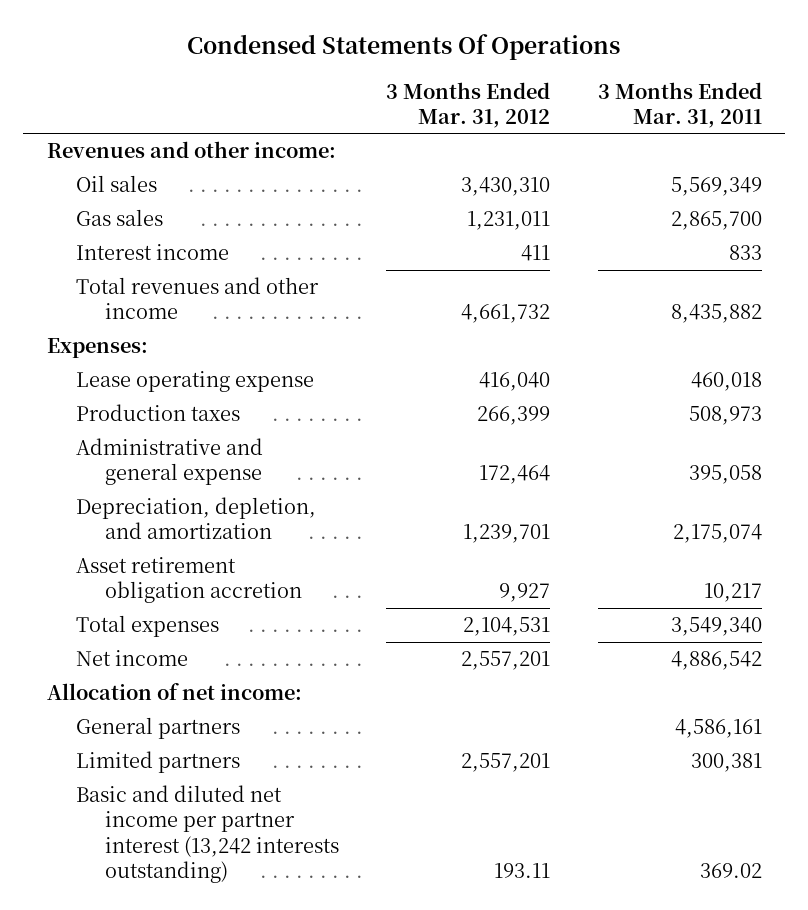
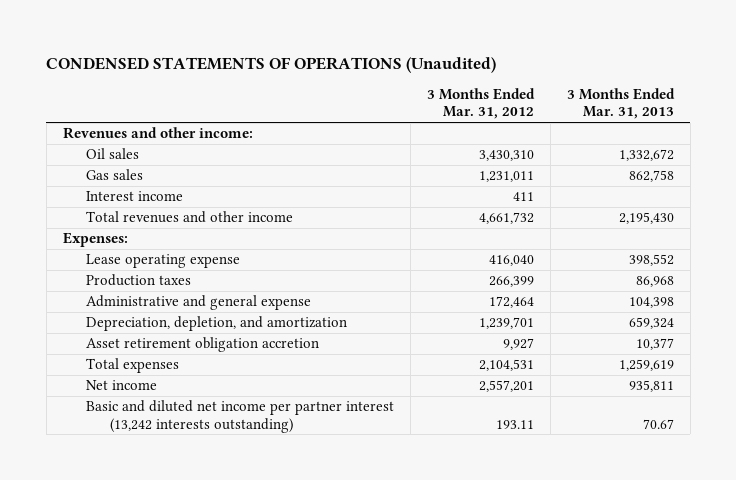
[187,34,621,61] Condensed Statements Of Operations -> [46,57,497,74] CONDENSED STATEMENTS OF OPERATIONS (Unaudited)
[597,81,762,128] 3 Months Ended Mar. 31, 2011 -> none
none -> [566,88,675,120] 3 Months Ended Mar. 31, 2013
[46,683,302,701] Allocation of net income: -> none
[75,717,240,740] General partners -> none
[75,751,240,774] Limited partners -> none

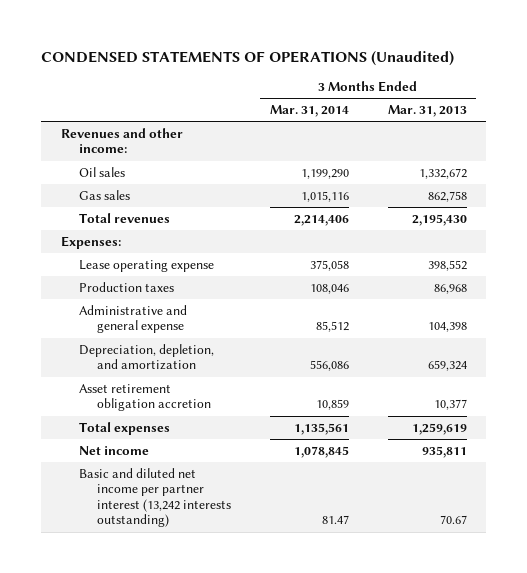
[427,88,536,120] 3 Months Ended Mar. 31, 2012 -> none
none -> [269,105,349,118] Mar. 31, 2014
[86,191,184,202] Interest income -> none
[86,211,294,224] Total revenues and other income -> [78,212,170,223] Total revenues

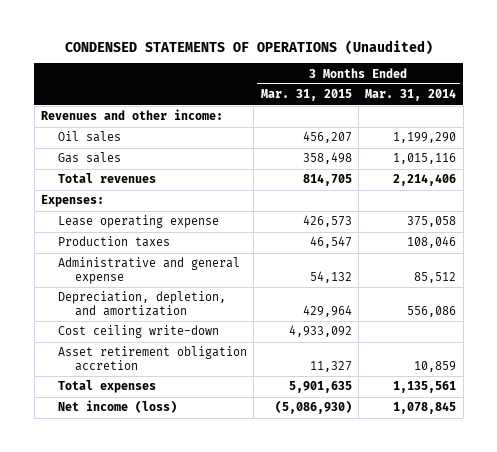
[387,105,467,118] Mar. 31, 2013 -> none
none -> [260,89,352,102] Mar. 31, 2015
none -> [57,325,219,339] Cost ceiling write-down
[78,467,232,528] Basic and diluted net income per partner interest (13,242 interests outstanding) -> none
[78,445,149,455] Net income -> [57,400,177,414] Net income (loss)

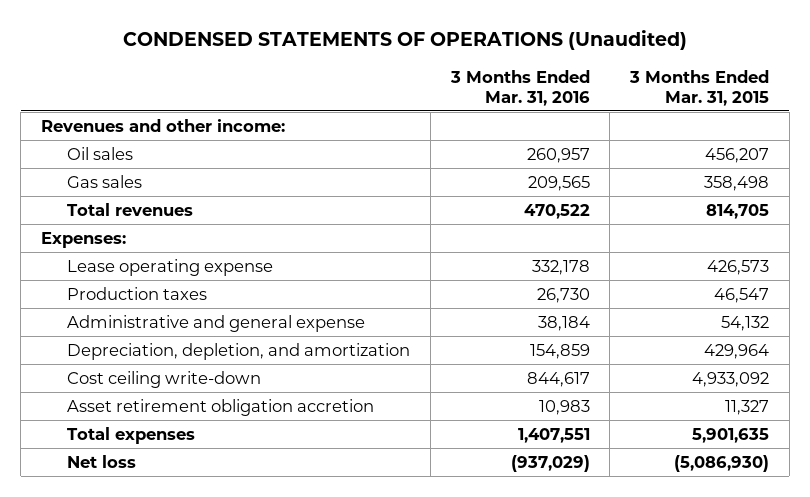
[365,89,457,102] Mar. 31, 2014 -> none
none -> [449,69,590,106] 3 Months Ended Mar. 31, 2016
[57,400,177,414] Net income (loss) -> [67,454,137,468] Net loss

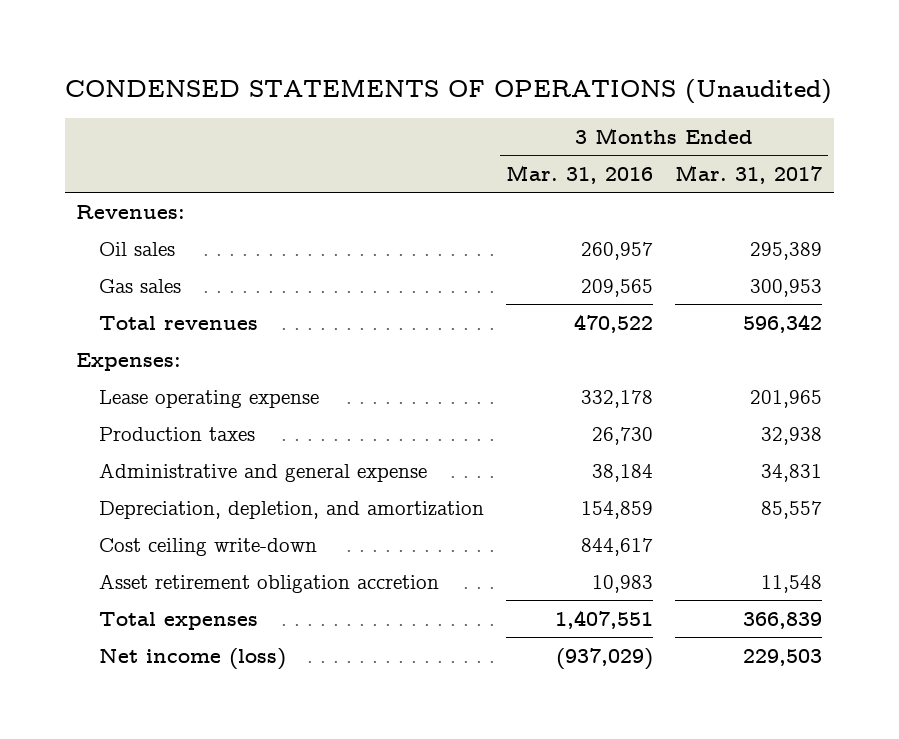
[628,69,769,106] 3 Months Ended Mar. 31, 2015 -> none
none -> [675,165,823,185] Mar. 31, 2017
[40,118,285,132] Revenues and other income: -> [76,204,186,219] Revenues:
[67,454,137,468] Net loss -> [98,647,286,670] Net income (loss)

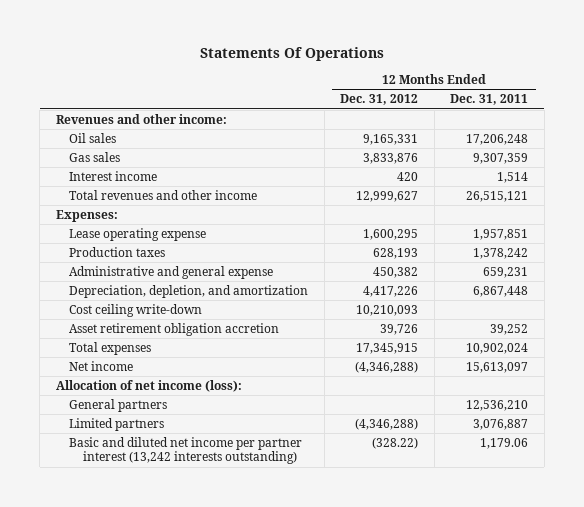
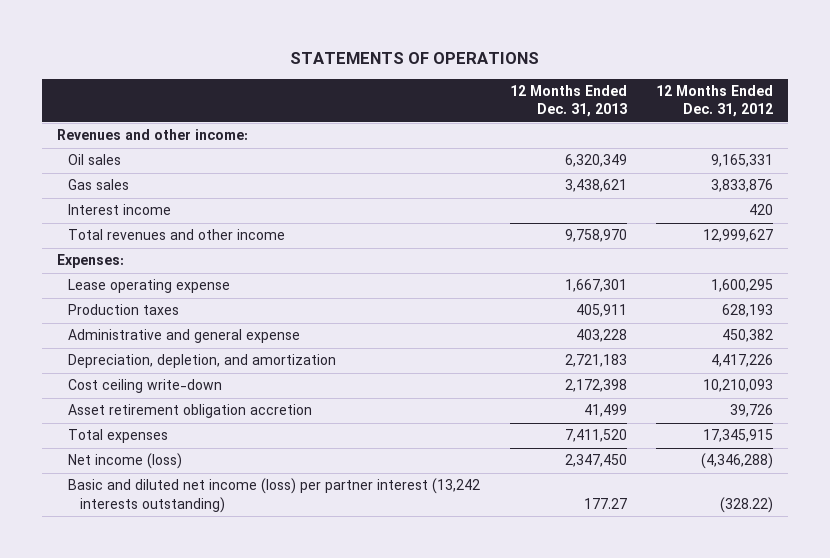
[199,47,384,62] Statements Of Operations -> [290,52,540,65] STATEMENTS OF OPERATIONS
[450,94,529,106] Dec. 31, 2011 -> none
none -> [509,85,627,118] 12 Months Ended Dec. 31, 2013
[55,379,242,392] Allocation of net income (loss): -> none
[69,398,168,412] General partners -> none
[69,417,165,431] Limited partners -> none
[69,360,134,371] Net income -> [68,453,183,470] Net income (loss)
[69,436,303,465] Basic and diluted net income per partner interest (13,242 interests outstanding) -> [68,478,481,513] Basic and diluted net income (loss) per partner interest (13,242 interests outstanding)

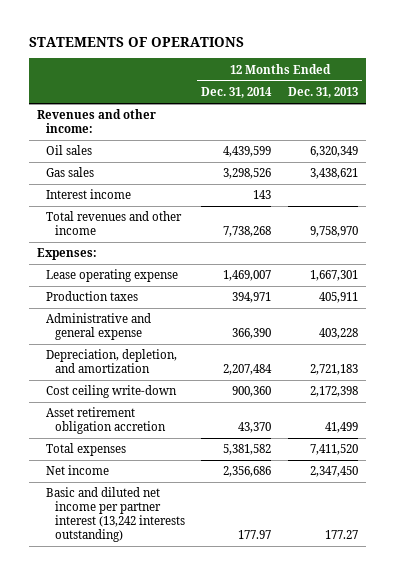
[656,85,774,118] 12 Months Ended Dec. 31, 2012 -> none
none -> [201,87,273,99] Dec. 31, 2014
[68,453,183,470] Net income (loss) -> [46,465,110,476] Net income
[68,478,481,513] Basic and diluted net income (loss) per partner interest (13,242 interests outstanding) -> [46,487,186,542] Basic and diluted net income per partner interest (13,242 interests outstanding)

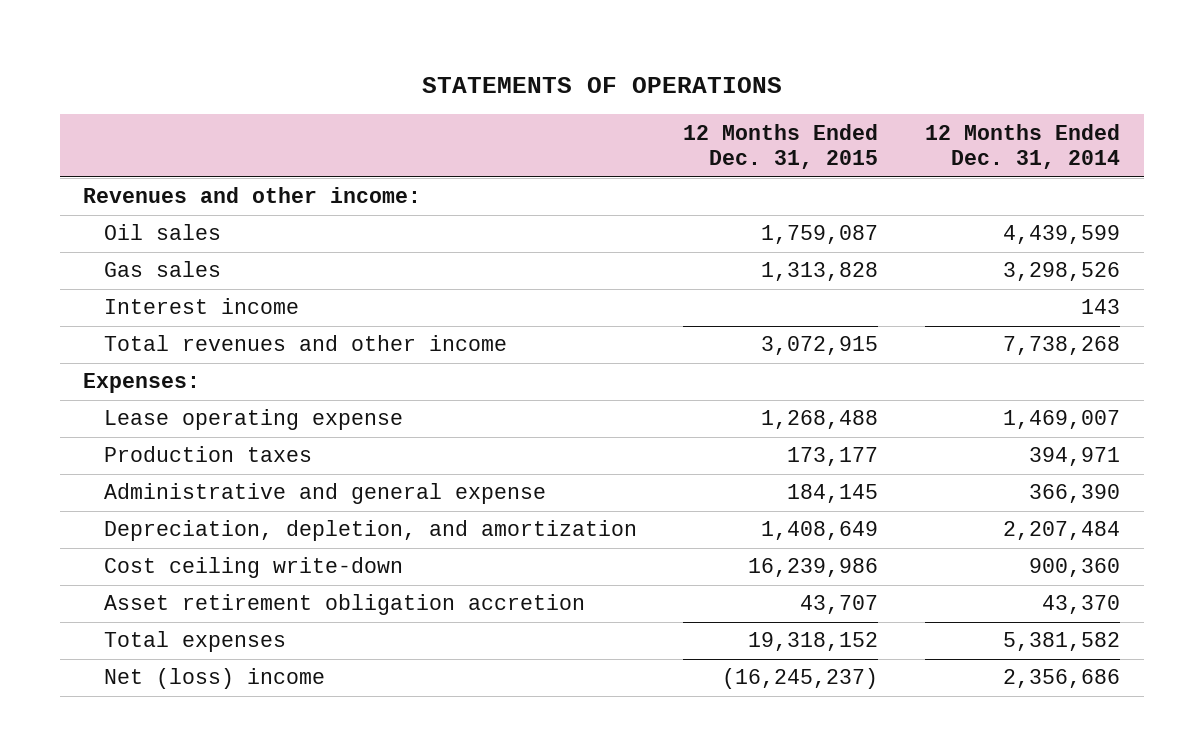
[287,87,358,99] Dec. 31, 2013 -> none
none -> [683,123,879,170] 12 Months Ended Dec. 31, 2015
[46,487,186,542] Basic and diluted net income per partner interest (13,242 interests outstanding) -> none
[46,465,110,476] Net income -> [103,668,325,690] Net (loss) income

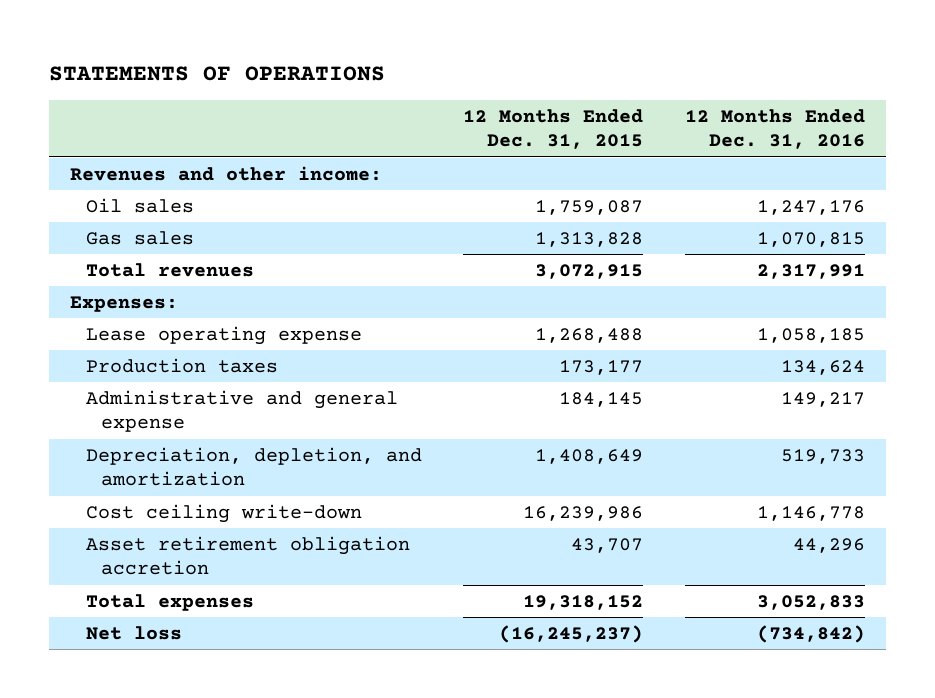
[925,123,1121,170] 12 Months Ended Dec. 31, 2014 -> none
none -> [685,108,866,150] 12 Months Ended Dec. 31, 2016
[103,298,299,315] Interest income -> none
[103,335,507,352] Total revenues and other income -> [85,262,254,277] Total revenues
[103,668,325,690] Net (loss) income -> [85,625,182,640] Net loss

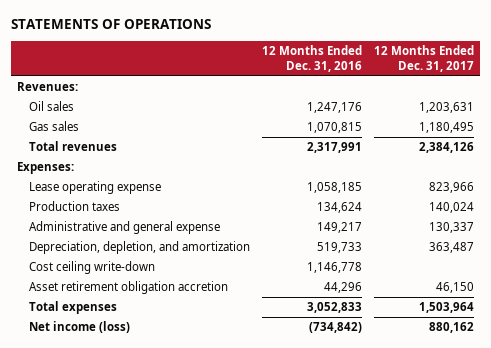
[463,108,644,150] 12 Months Ended Dec. 31, 2015 -> none
none -> [373,45,474,72] 12 Months Ended Dec. 31, 2017
[70,165,383,181] Revenues and other income: -> [17,82,79,92] Revenues:
[85,625,182,640] Net loss -> [28,321,130,334] Net income (loss)

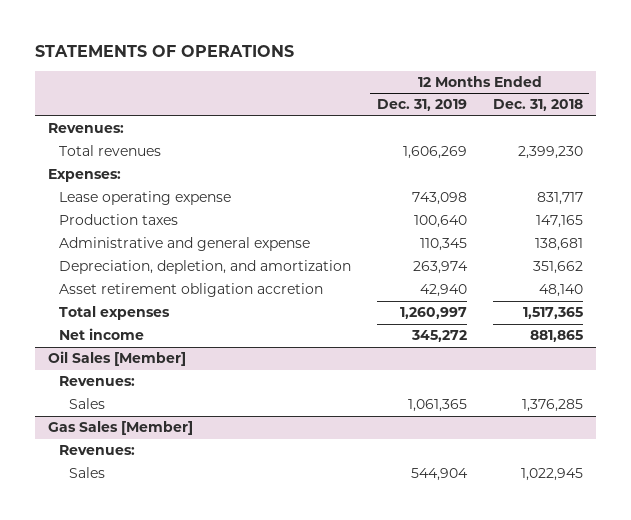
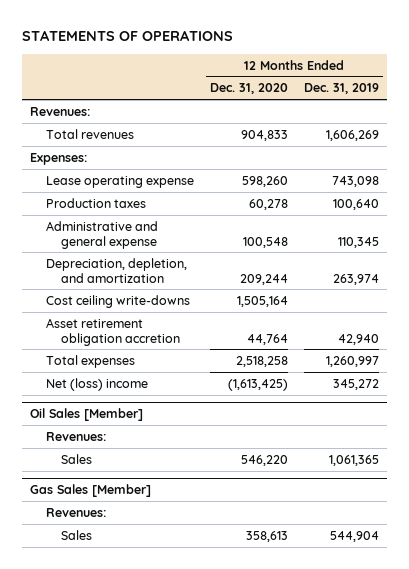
[492,99,583,112] Dec. 31, 2018 -> none
none -> [209,83,288,95] Dec. 31, 2020
none -> [45,294,190,308] Cost ceiling write-downs
[58,328,144,341] Net income -> [45,377,148,391] Net (loss) income

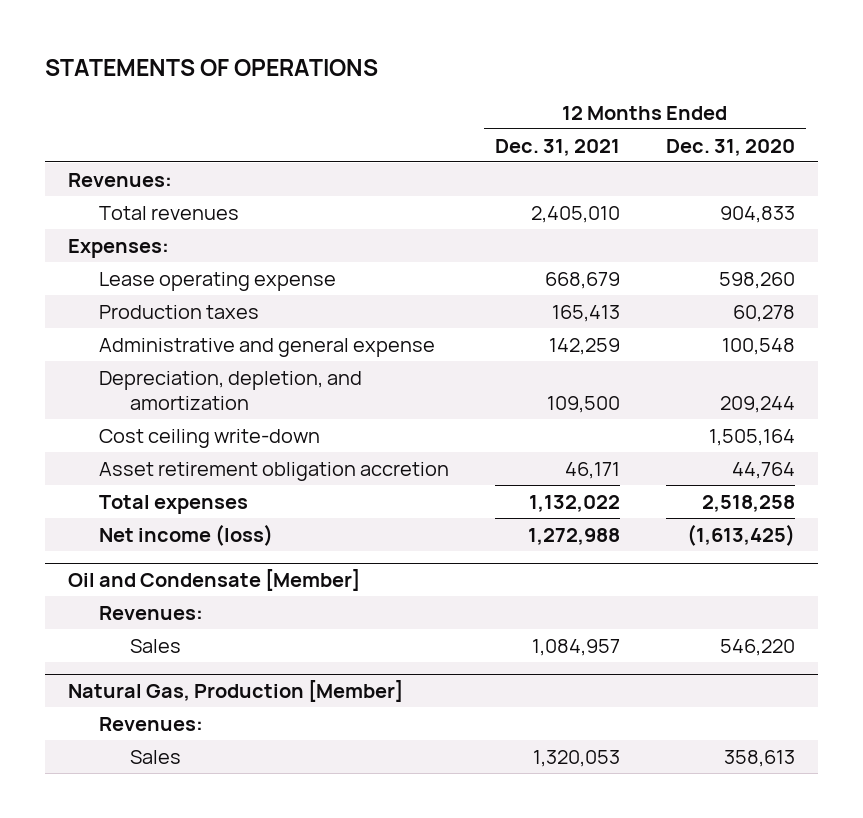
[303,83,379,95] Dec. 31, 2019 -> none
none -> [495,138,621,156] Dec. 31, 2021
[45,294,190,308] Cost ceiling write-downs -> [99,428,321,448] Cost ceiling write-down
[45,377,148,391] Net (loss) income -> [99,523,274,546] Net income (loss)
[30,408,144,422] Oil Sales [Member] -> [68,569,361,592] Oil and Condensate [Member]
[30,484,152,498] Gas Sales [Member] -> [68,680,404,703] Natural Gas, Production [Member]

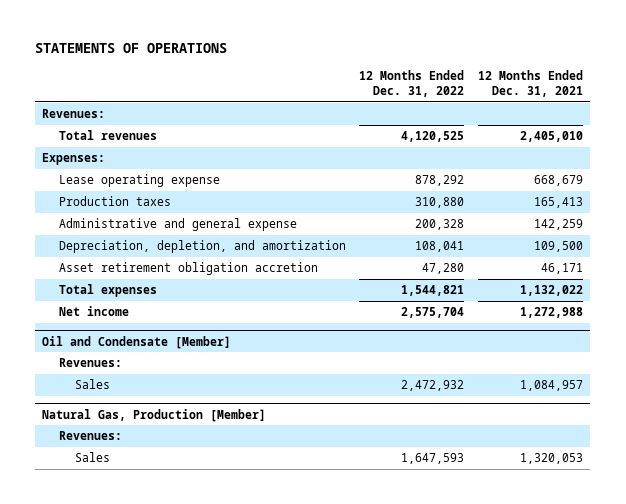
[665,138,795,156] Dec. 31, 2020 -> none
none -> [359,69,465,97] 12 Months Ended Dec. 31, 2022
[99,428,321,448] Cost ceiling write-down -> none
[99,523,274,546] Net income (loss) -> [58,306,129,317] Net income

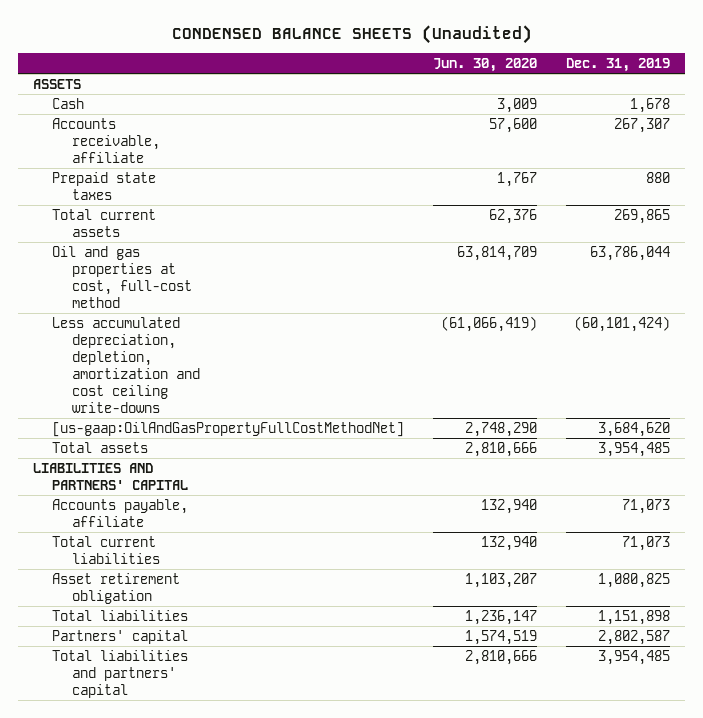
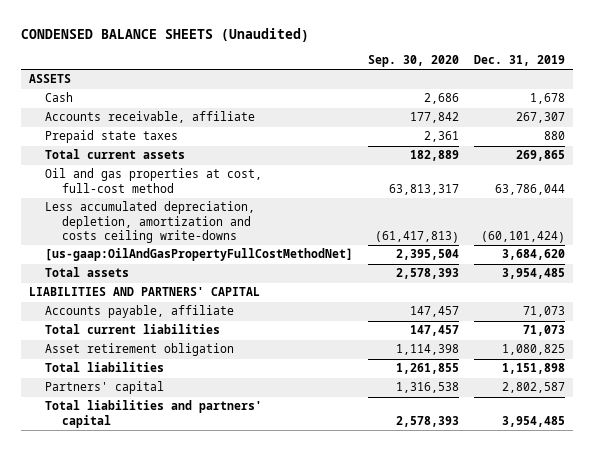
[433,57,538,72] Jun. 30, 2020 -> none
none -> [368,54,460,67] Sep. 30, 2020
[52,316,200,413] Less accumulated depreciation, depletion, amortization and cost ceiling write-downs -> [45,201,256,243] Less accumulated depreciation, depletion, amortization and costs ceiling write-downs

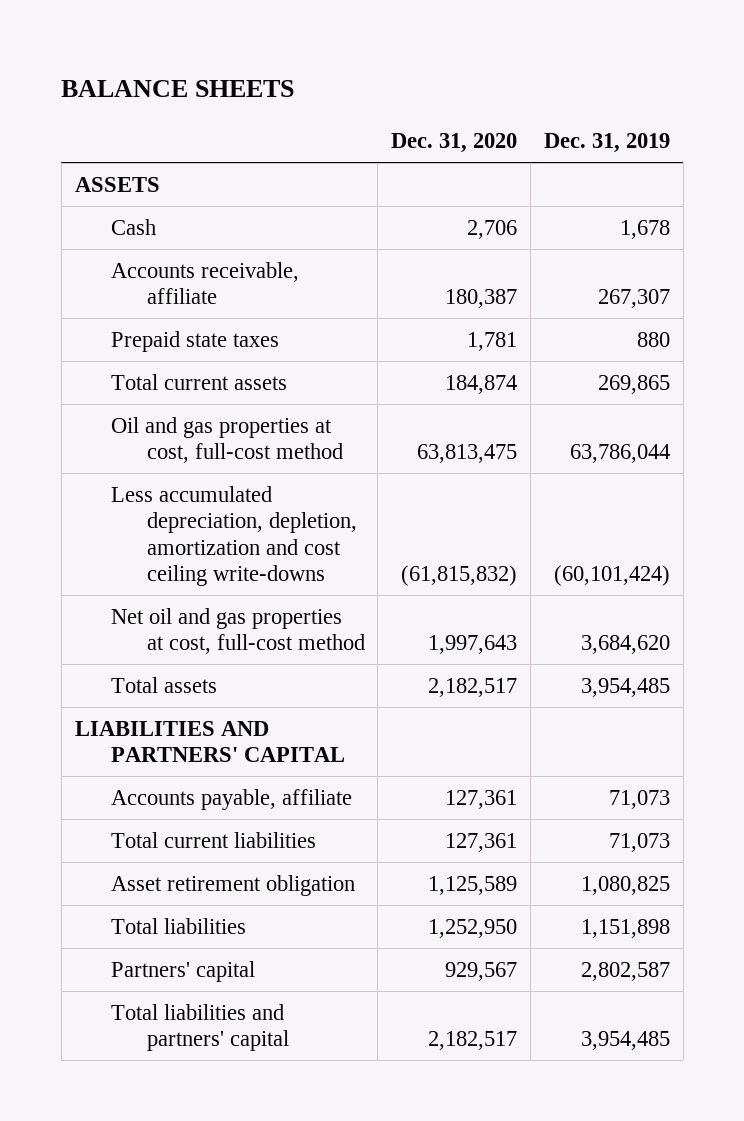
[21,28,310,43] CONDENSED BALANCE SHEETS (Unaudited) -> [61,79,295,97] BALANCE SHEETS
[368,54,460,67] Sep. 30, 2020 -> none
none -> [391,133,518,154] Dec. 31, 2020
[45,201,256,243] Less accumulated depreciation, depletion, amortization and costs ceiling write-downs -> [110,485,357,587] Less accumulated depreciation, depletion, amortization and cost ceiling write-downs
[45,248,354,262] [us-gaap:OilAndGasPropertyFullCostMethodNet] -> [110,607,365,655] Net oil and gas properties at cost, full-cost method

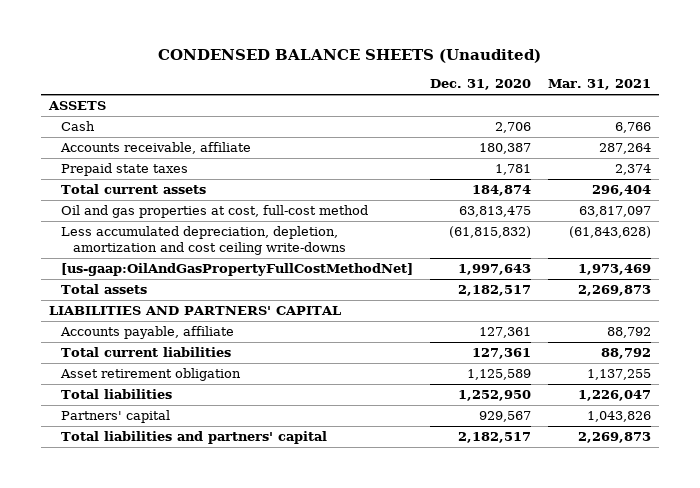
[61,79,295,97] BALANCE SHEETS -> [158,49,542,64] CONDENSED BALANCE SHEETS (Unaudited)
[543,133,670,154] Dec. 31, 2019 -> none
none -> [547,78,651,90] Mar. 31, 2021
[110,607,365,655] Net oil and gas properties at cost, full-cost method -> [61,263,414,277] [us-gaap:OilAndGasPropertyFullCostMethodNet]

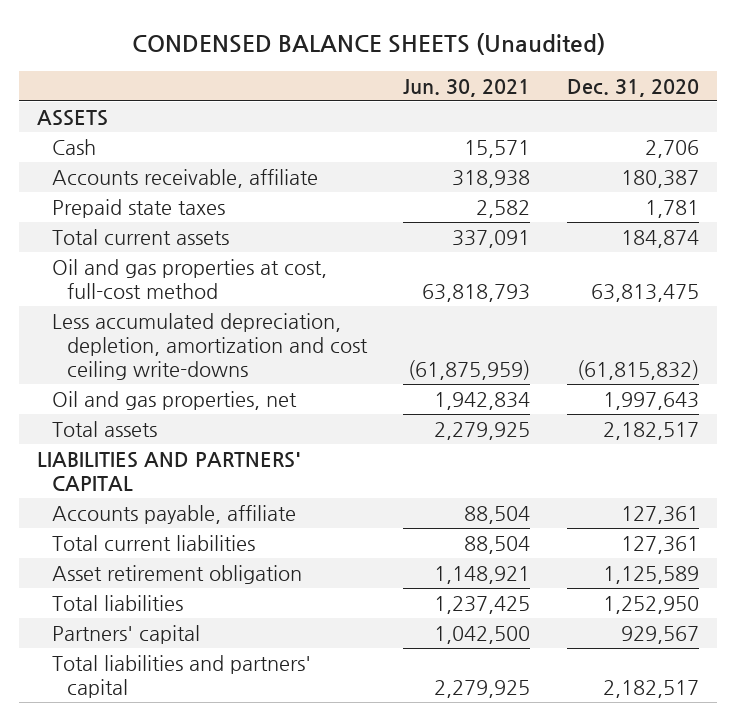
[547,78,651,90] Mar. 31, 2021 -> none
none -> [403,78,531,97] Jun. 30, 2021
[61,263,414,277] [us-gaap:OilAndGasPropertyFullCostMethodNet] -> [52,391,298,411] Oil and gas properties, net

